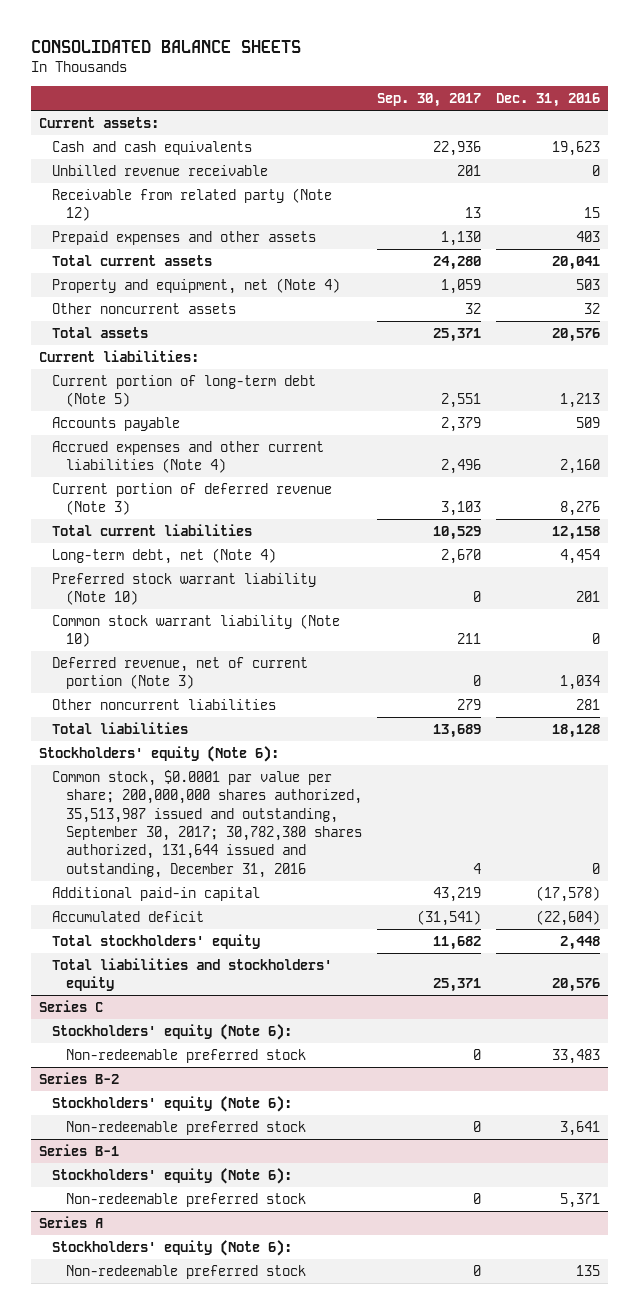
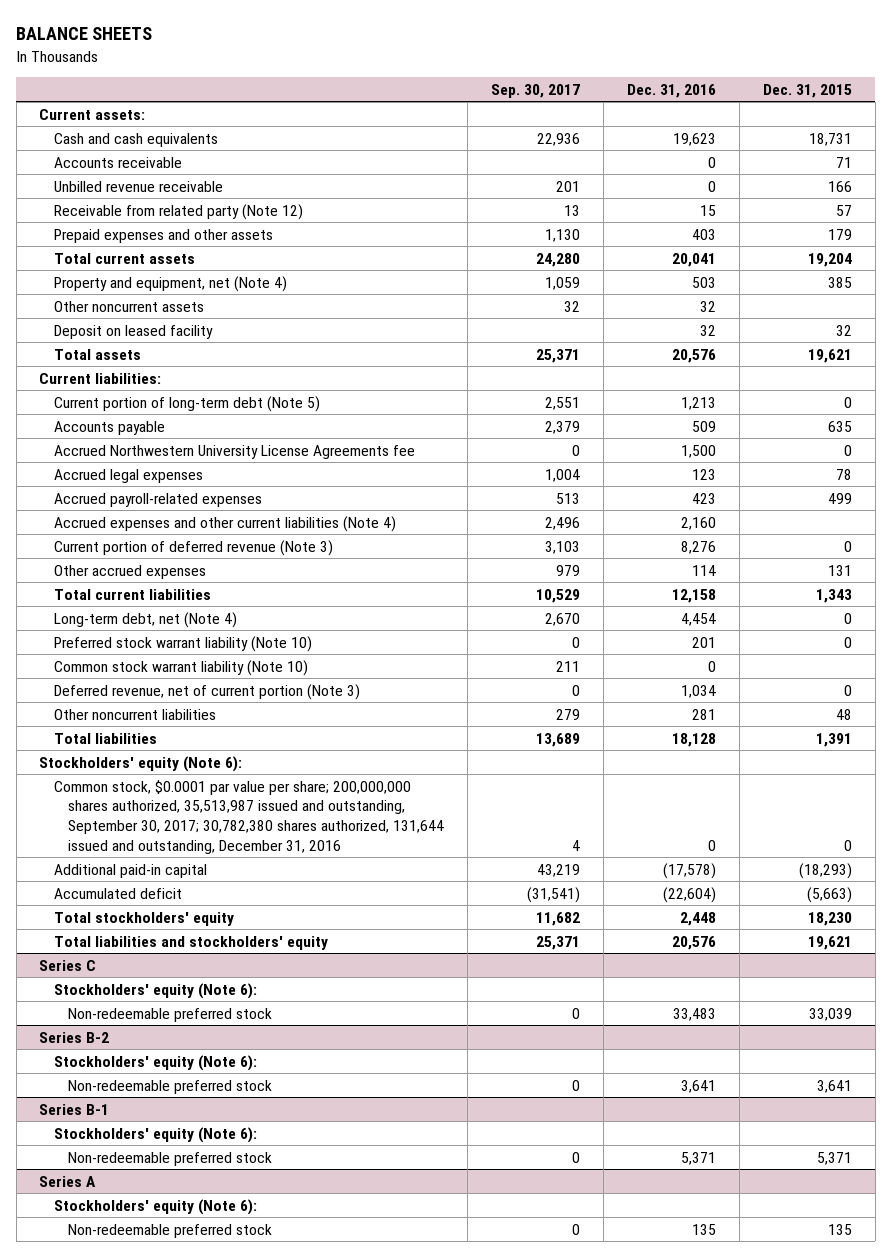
[31,40,302,54] CONSOLIDATED BALANCE SHEETS -> [16,27,153,41] BALANCE SHEETS
none -> [762,83,852,98] Dec. 31, 2015
none -> [53,156,182,168] Accounts receivable
none -> [53,324,213,339] Deposit on leased facility
none -> [53,444,415,459] Accrued Northwestern University License Agreements fee
none -> [53,468,203,483] Accrued legal expenses
none -> [53,492,262,507] Accrued payroll-related expenses
none -> [53,564,206,579] Other accrued expenses

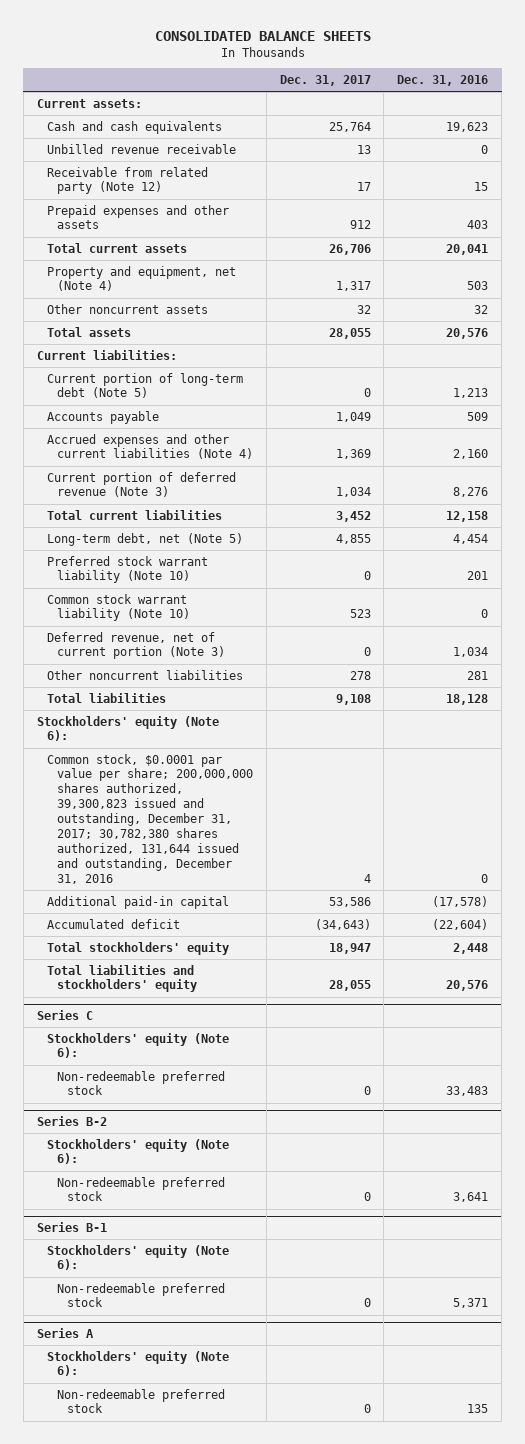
[16,27,153,41] BALANCE SHEETS -> [154,31,371,42] CONSOLIDATED BALANCE SHEETS
[490,83,580,98] Sep. 30, 2017 -> none
[762,83,852,98] Dec. 31, 2015 -> none
none -> [279,74,371,86] Dec. 31, 2017
[53,156,182,168] Accounts receivable -> none
[53,324,213,339] Deposit on leased facility -> none
[53,444,415,459] Accrued Northwestern University License Agreements fee -> none
[53,468,203,483] Accrued legal expenses -> none
[53,492,262,507] Accrued payroll-related expenses -> none
[53,564,206,579] Other accrued expenses -> none
[53,611,237,628] Long-term debt, net (Note 4) -> [46,532,243,546] Long-term debt, net (Note 5)
[53,779,444,854] Common stock, $0.0001 par value per share; 200,000,000 shares authorized, 35,513,987 issued and outstanding, September 30, 2017; 30,782,380 shares authorized, 131,644 issued and outstanding, December 31, 2016 -> [46,753,253,884] Common stock, $0.0001 par value per share; 200,000,000 shares authorized, 39,300,823 issued and outstanding, December 31, 2017; 30,782,380 shares authorized, 131,644 issued and outstanding, December 31, 2016

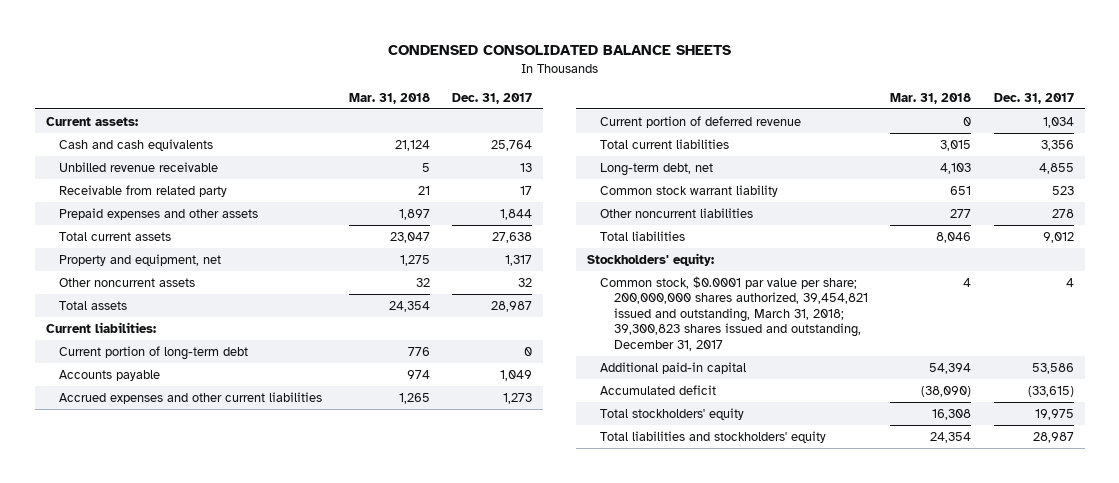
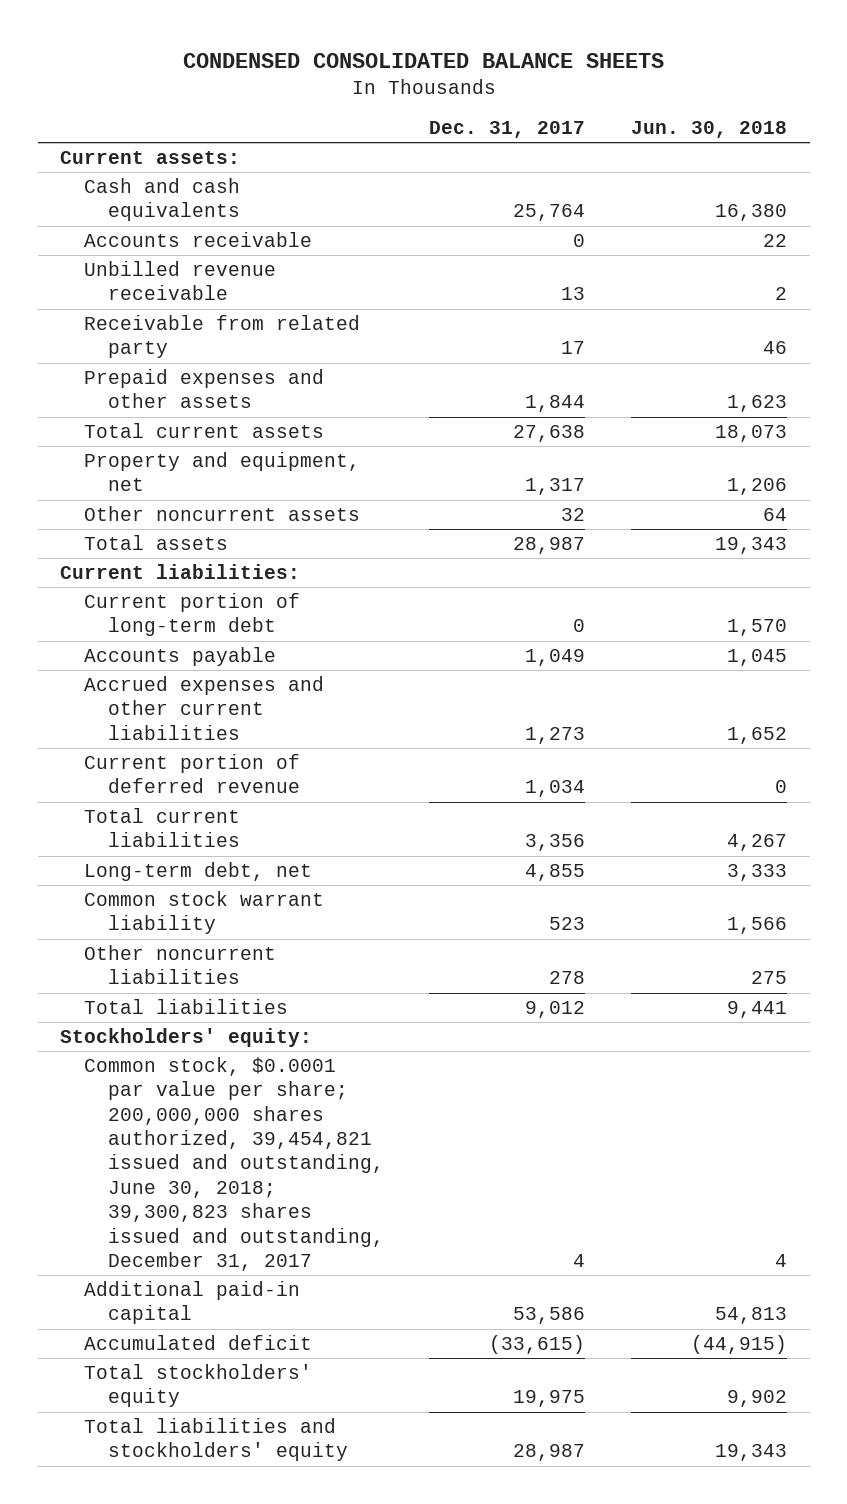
[348,92,430,104] Mar. 31, 2018 -> none
none -> [630,121,787,139] Jun. 30, 2018
none -> [84,231,313,247] Accounts receivable
[600,276,868,351] Common stock, $0.0001 par value per share; 200,000,000 shares authorized, 39,454,821 issued and outstanding, March 31, 2018; 39,300,823 shares issued and outstanding, December 31, 2017 -> [84,1056,385,1272] Common stock, $0.0001 par value per share; 200,000,000 shares authorized, 39,454,821 issued and outstanding, June 30, 2018; 39,300,823 shares issued and outstanding, December 31, 2017

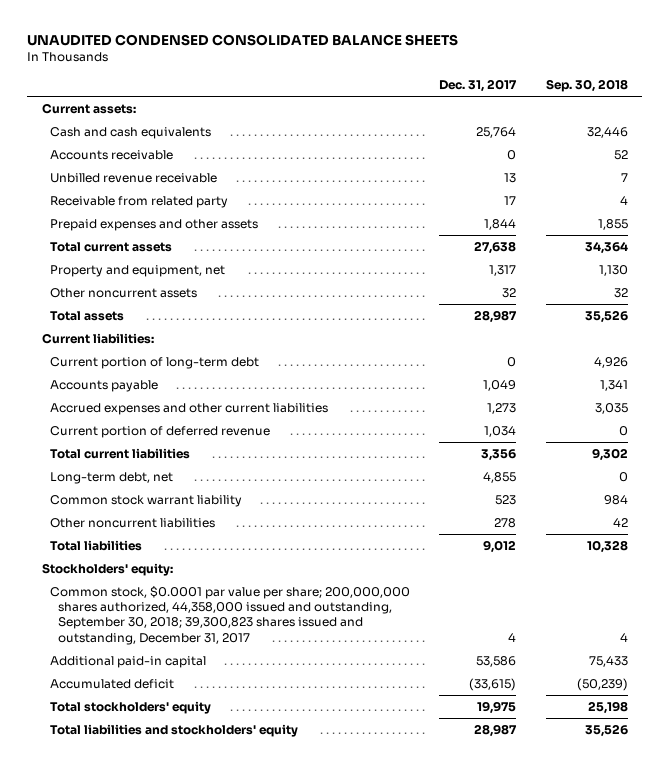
[182,52,664,68] CONDENSED CONSOLIDATED BALANCE SHEETS -> [27,34,459,47] UNAUDITED CONDENSED CONSOLIDATED BALANCE SHEETS
[630,121,787,139] Jun. 30, 2018 -> none
none -> [545,79,628,93] Sep. 30, 2018
[84,1056,385,1272] Common stock, $0.0001 par value per share; 200,000,000 shares authorized, 39,454,821 issued and outstanding, June 30, 2018; 39,300,823 shares issued and outstanding, December 31, 2017 -> [50,585,411,645] Common stock, $0.0001 par value per share; 200,000,000 shares authorized, 44,358,000 issued and outstanding, September 30, 2018; 39,300,823 shares issued and outstanding, December 31, 2017

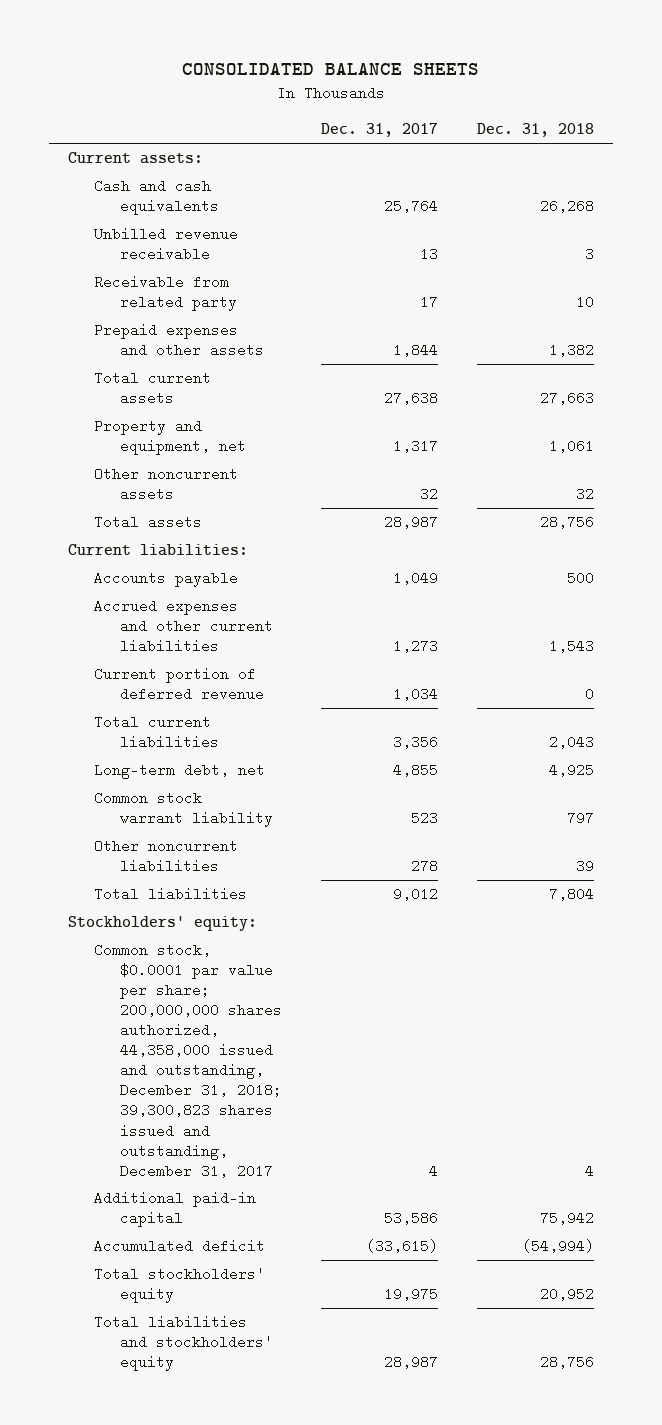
[27,34,459,47] UNAUDITED CONDENSED CONSOLIDATED BALANCE SHEETS -> [181,63,479,76] CONSOLIDATED BALANCE SHEETS
[545,79,628,93] Sep. 30, 2018 -> none
none -> [476,123,594,138] Dec. 31, 2018
[50,149,174,160] Accounts receivable -> none
[50,356,260,369] Current portion of long-term debt -> none
[50,585,411,645] Common stock, $0.0001 par value per share; 200,000,000 shares authorized, 44,358,000 issued and outstanding, September 30, 2018; 39,300,823 shares issued and outstanding, December 31, 2017 -> [93,943,282,1178] Common stock, $0.0001 par value per share; 200,000,000 shares authorized, 44,358,000 issued and outstanding, December 31, 2018; 39,300,823 shares issued and outstanding, December 31, 2017

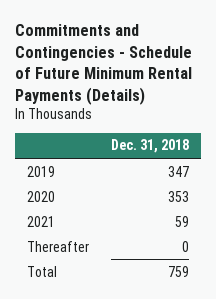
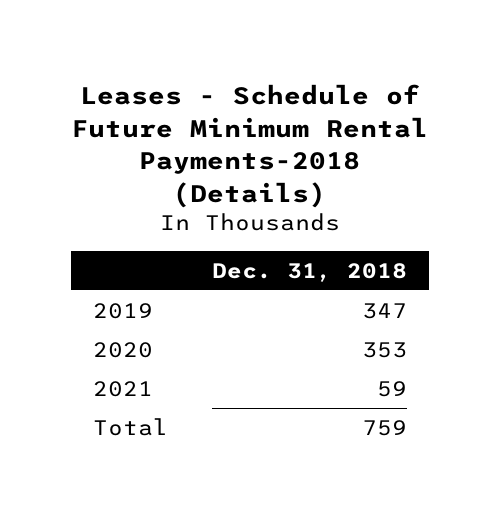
[15,24,193,105] Commitments and Contingencies - Schedule of Future Minimum Rental Payments (Details) -> [71,83,429,208] Leases - Schedule of Future Minimum Rental Payments-2018 (Details)
[26,240,89,252] Thereafter -> none

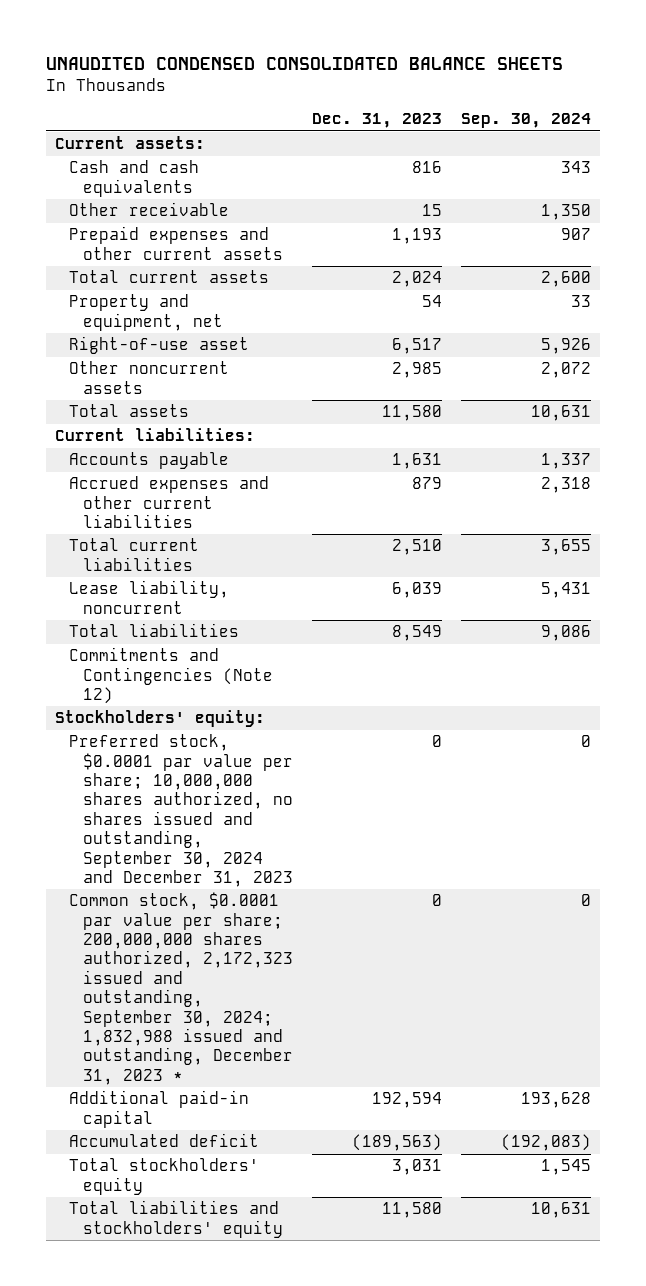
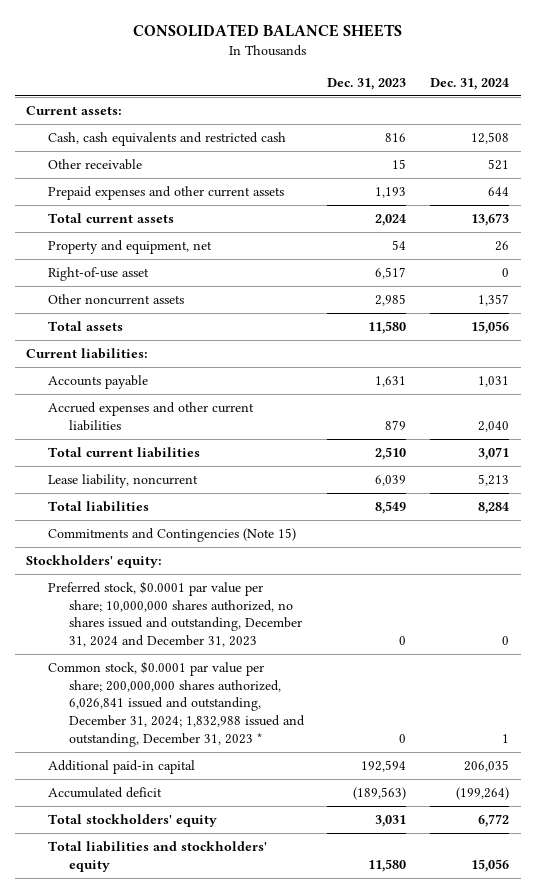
[46,57,564,71] UNAUDITED CONDENSED CONSOLIDATED BALANCE SHEETS -> [132,24,402,38] CONSOLIDATED BALANCE SHEETS
[460,113,591,129] Sep. 30, 2024 -> none
none -> [430,78,510,91] Dec. 31, 2024
[69,160,200,197] Cash and cash equivalents -> [47,131,286,146] Cash, cash equivalents and restricted cash
[69,647,274,705] Commitments and Contingencies (Note 12) -> [47,527,296,542] Commitments and Contingencies (Note 15)
[69,734,294,888] Preferred stock, $0.0001 par value per share; 10,000,000 shares authorized, no shares issued and outstanding, September 30, 2024 and December 31, 2023 -> [47,580,302,648] Preferred stock, $0.0001 par value per share; 10,000,000 shares authorized, no shares issued and outstanding, December 31, 2024 and December 31, 2023
[69,892,294,1085] Common stock, $0.0001 par value per share; 200,000,000 shares authorized, 2,172,323 issued and outstanding, September 30, 2024; 1,832,988 issued and outstanding, December 31, 2023 * -> [47,660,305,747] Common stock, $0.0001 par value per share; 200,000,000 shares authorized, 6,026,841 issued and outstanding, December 31, 2024; 1,832,988 issued and outstanding, December 31, 2023 *

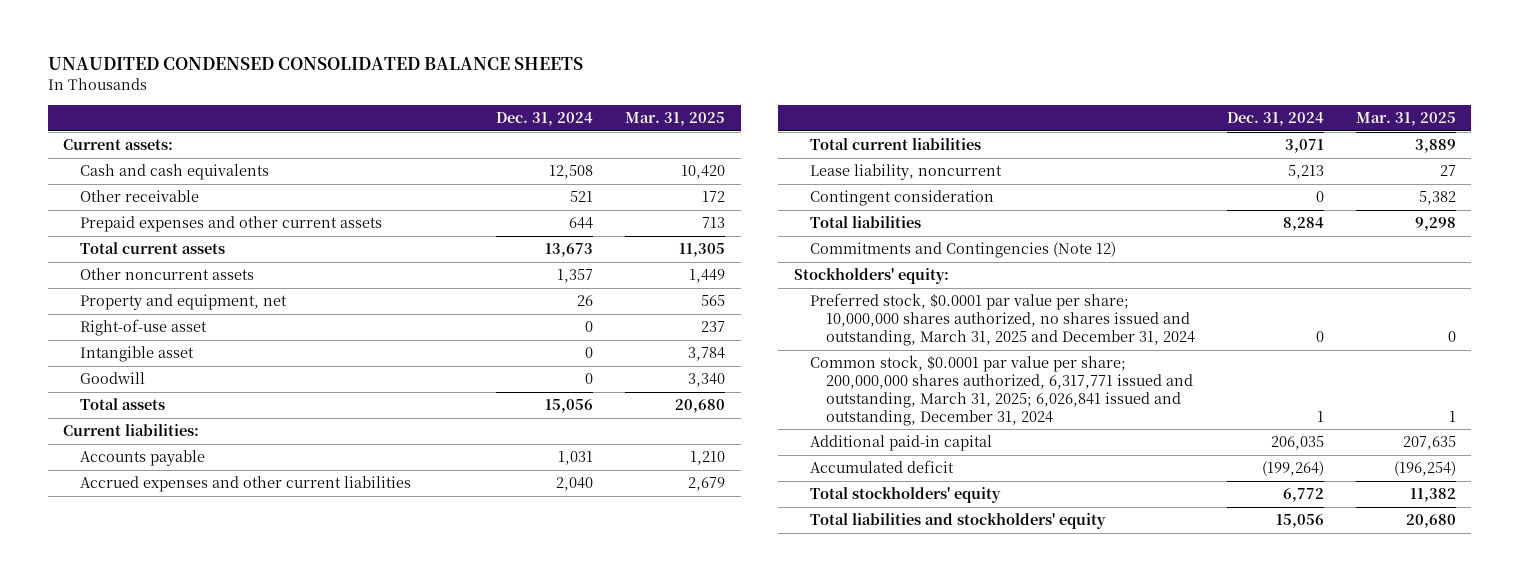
[132,24,402,38] CONSOLIDATED BALANCE SHEETS -> [47,57,583,71] UNAUDITED CONDENSED CONSOLIDATED BALANCE SHEETS
[327,78,407,91] Dec. 31, 2023 -> none
none -> [625,112,726,127] Mar. 31, 2025
[47,131,286,146] Cash, cash equivalents and restricted cash -> [79,164,269,181] Cash and cash equivalents
[47,293,184,305] Other noncurrent assets -> [79,268,254,281] Other noncurrent assets
none -> [79,346,194,363] Intangible asset
none -> [79,372,145,385] Goodwill
none -> [809,190,994,207] Contingent consideration
[47,527,296,542] Commitments and Contingencies (Note 15) -> [809,242,1116,259] Commitments and Contingencies (Note 12)
[47,580,302,648] Preferred stock, $0.0001 par value per share; 10,000,000 shares authorized, no shares issued and outstanding, December 31, 2024 and December 31, 2023 -> [809,293,1196,347] Preferred stock, $0.0001 par value per share; 10,000,000 shares authorized, no shares issued and outstanding, March 31, 2025 and December 31, 2024
[47,660,305,747] Common stock, $0.0001 par value per share; 200,000,000 shares authorized, 6,026,841 issued and outstanding, December 31, 2024; 1,832,988 issued and outstanding, December 31, 2023 * -> [809,355,1194,426] Common stock, $0.0001 par value per share; 200,000,000 shares authorized, 6,317,771 issued and outstanding, March 31, 2025; 6,026,841 issued and outstanding, December 31, 2024

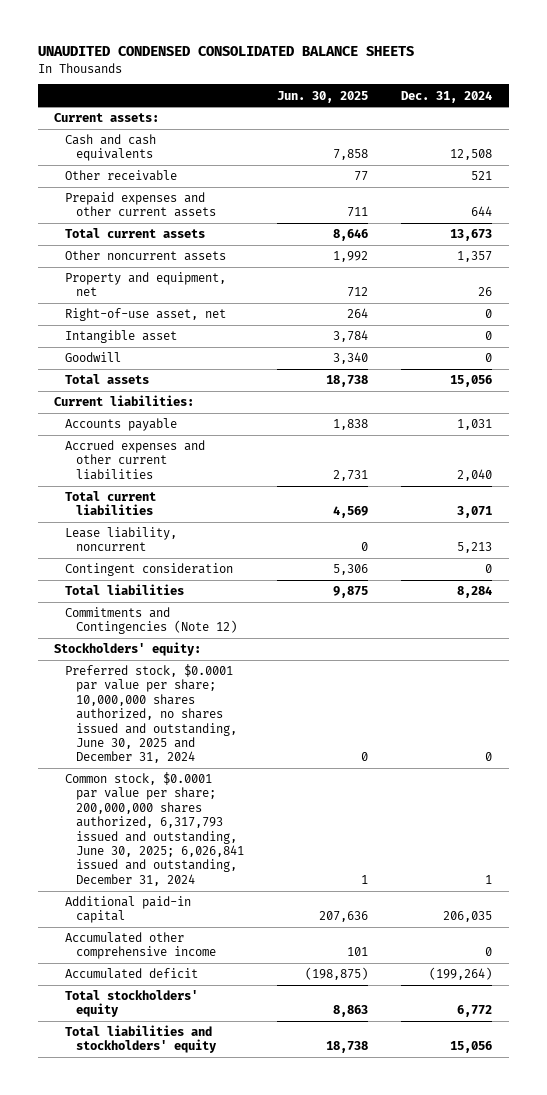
[625,112,726,127] Mar. 31, 2025 -> none
none -> [277,90,369,103] Jun. 30, 2025
[79,319,207,337] Right-of-use asset -> [65,308,227,322] Right-of-use asset, net
[809,293,1196,347] Preferred stock, $0.0001 par value per share; 10,000,000 shares authorized, no shares issued and outstanding, March 31, 2025 and December 31, 2024 -> [65,664,238,764] Preferred stock, $0.0001 par value per share; 10,000,000 shares authorized, no shares issued and outstanding, June 30, 2025 and December 31, 2024
[809,355,1194,426] Common stock, $0.0001 par value per share; 200,000,000 shares authorized, 6,317,771 issued and outstanding, March 31, 2025; 6,026,841 issued and outstanding, December 31, 2024 -> [65,772,245,886] Common stock, $0.0001 par value per share; 200,000,000 shares authorized, 6,317,793 issued and outstanding, June 30, 2025; 6,026,841 issued and outstanding, December 31, 2024
none -> [65,932,217,960] Accumulated other comprehensive income

